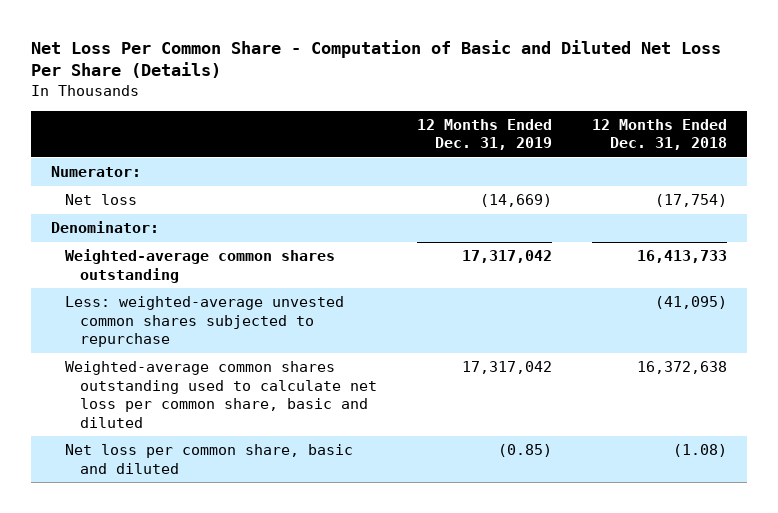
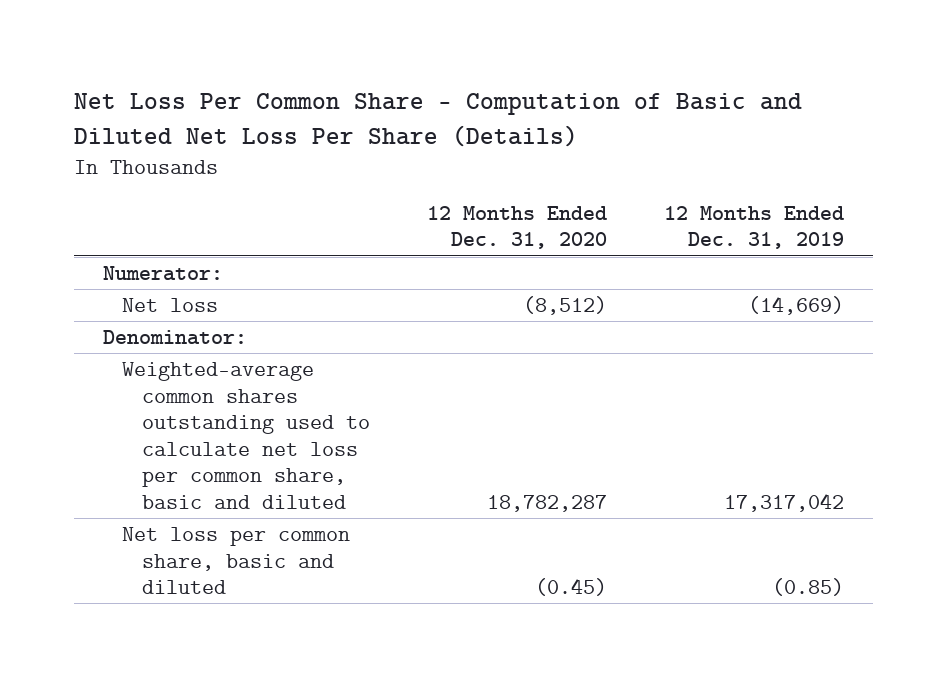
[592,119,728,151] 12 Months Ended Dec. 31, 2018 -> none
none -> [426,205,607,250] 12 Months Ended Dec. 31, 2020
[65,249,336,283] Weighted-average common shares outstanding -> none
[65,296,345,348] Less: weighted-average unvested common shares subjected to repurchase -> none

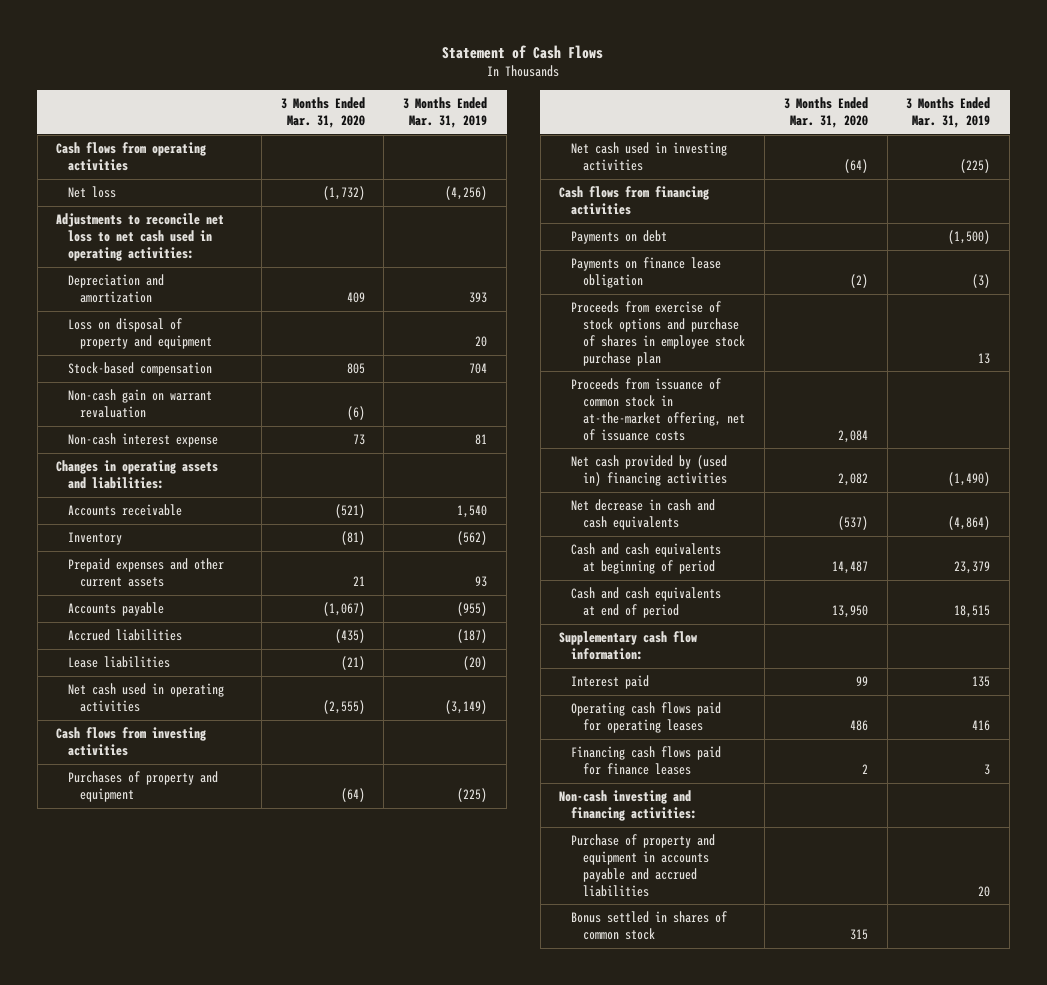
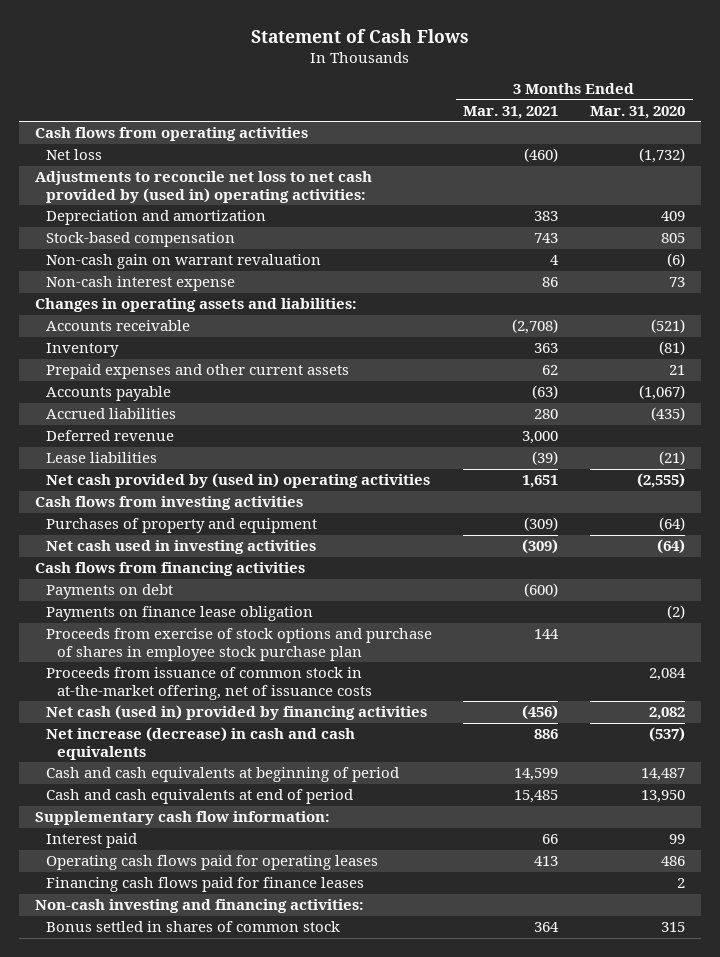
[403,96,488,128] 3 Months Ended Mar. 31, 2019 -> none
none -> [463,105,559,119] Mar. 31, 2021
[56,213,225,261] Adjustments to reconcile net loss to net cash used in operating activities: -> [34,171,372,203] Adjustments to reconcile net loss to net cash provided by (used in) operating activities:
[68,318,213,349] Loss on disposal of property and equipment -> none
none -> [45,430,174,442] Deferred revenue
[68,683,225,712] Net cash used in operating activities -> [45,473,430,489] Net cash provided by (used in) operating activities
[571,455,728,486] Net cash provided by (used in) financing activities -> [45,705,427,721] Net cash (used in) provided by financing activities
[571,499,716,530] Net decrease in cash and cash equivalents -> [45,727,355,760] Net increase (decrease) in cash and cash equivalents
[571,834,716,897] Purchase of property and equipment in accounts payable and accrued liabilities -> none

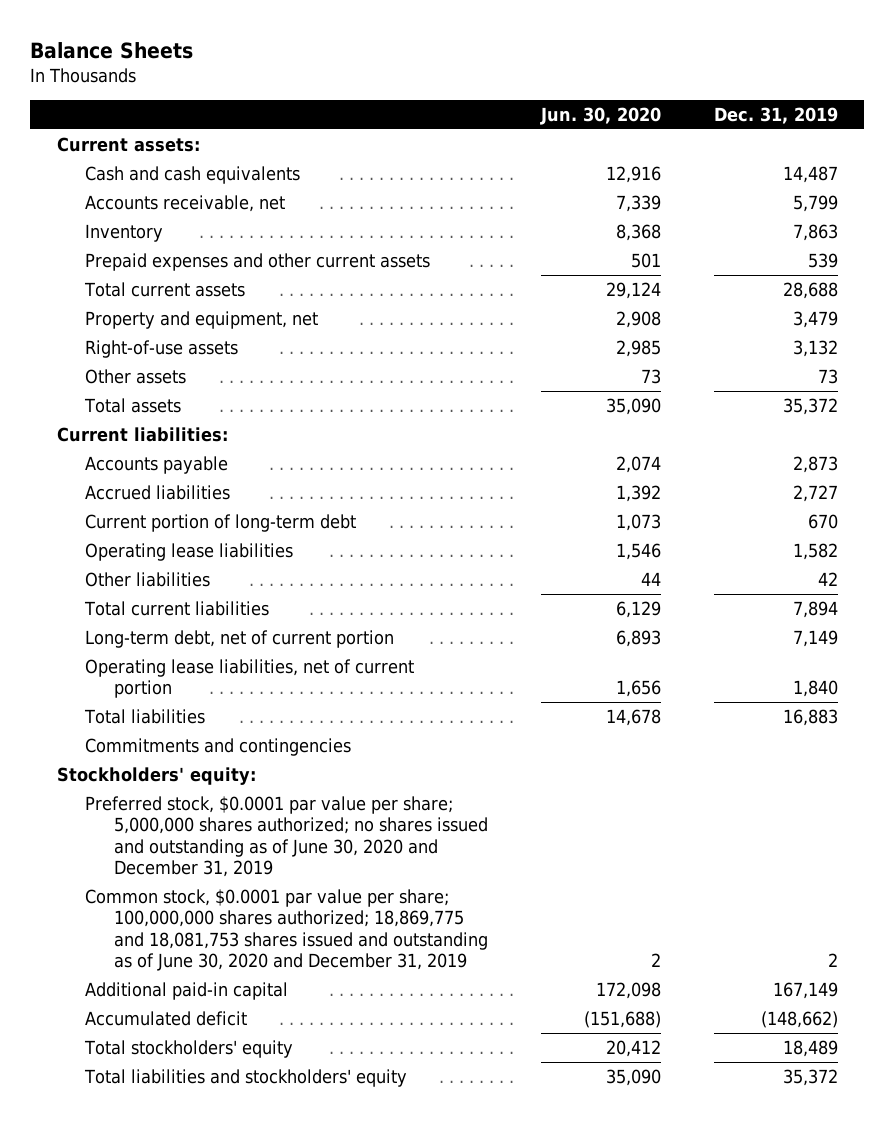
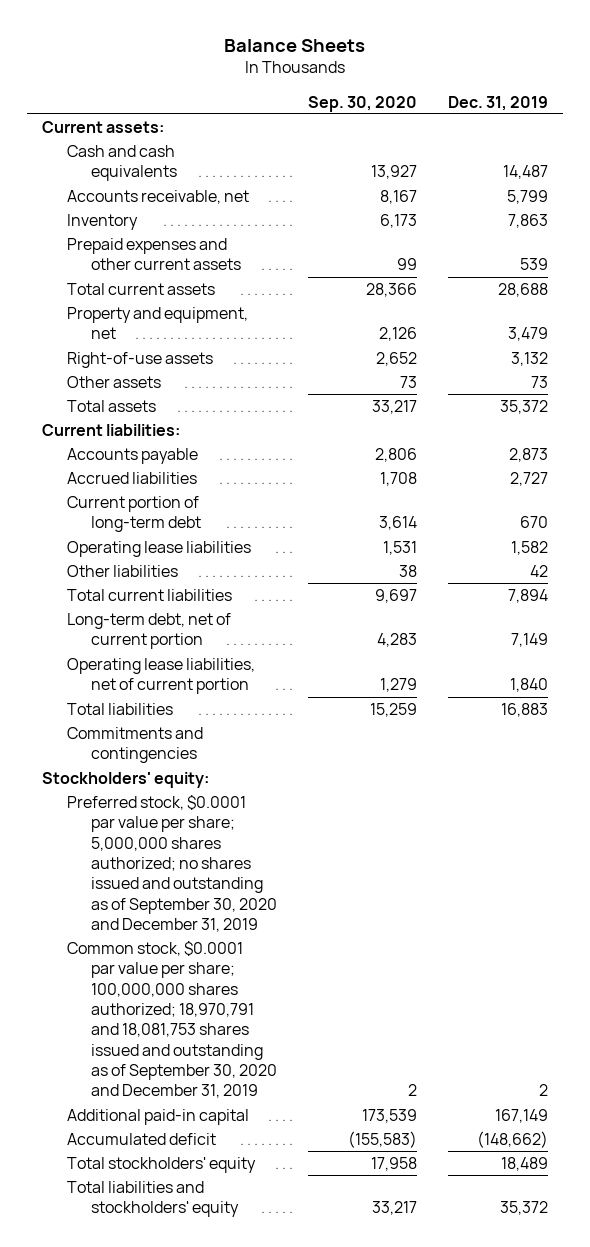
[539,106,661,125] Jun. 30, 2020 -> none
none -> [307,95,417,112] Sep. 30, 2020
[85,796,488,877] Preferred stock, $0.0001 par value per share; 5,000,000 shares authorized; no shares issued and outstanding as of June 30, 2020 and December 31, 2019 -> [66,795,278,933] Preferred stock, $0.0001 par value per share; 5,000,000 shares authorized; no shares issued and outstanding as of September 30, 2020 and December 31, 2019
[85,889,488,971] Common stock, $0.0001 par value per share; 100,000,000 shares authorized; 18,869,775 and 18,081,753 shares issued and outstanding as of June 30, 2020 and December 31, 2019 -> [66,941,278,1099] Common stock, $0.0001 par value per share; 100,000,000 shares authorized; 18,970,791 and 18,081,753 shares issued and outstanding as of September 30, 2020 and December 31, 2019

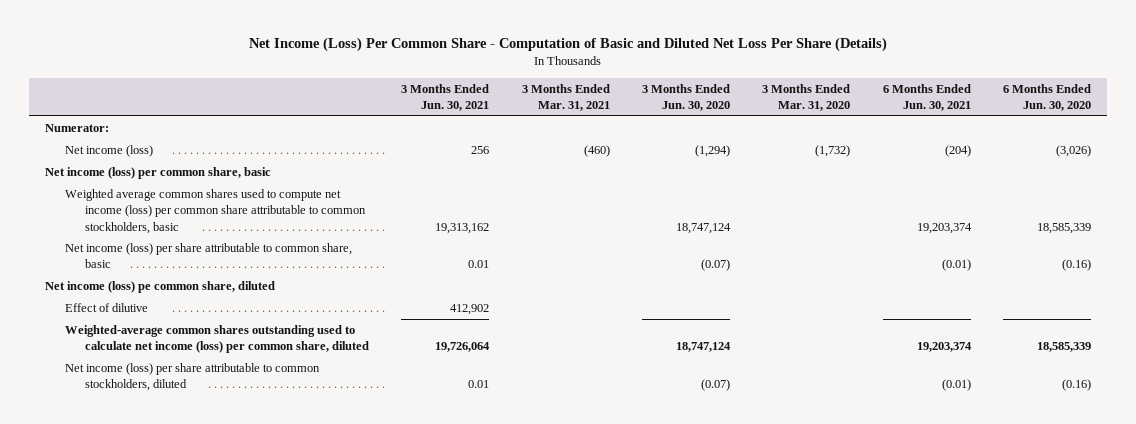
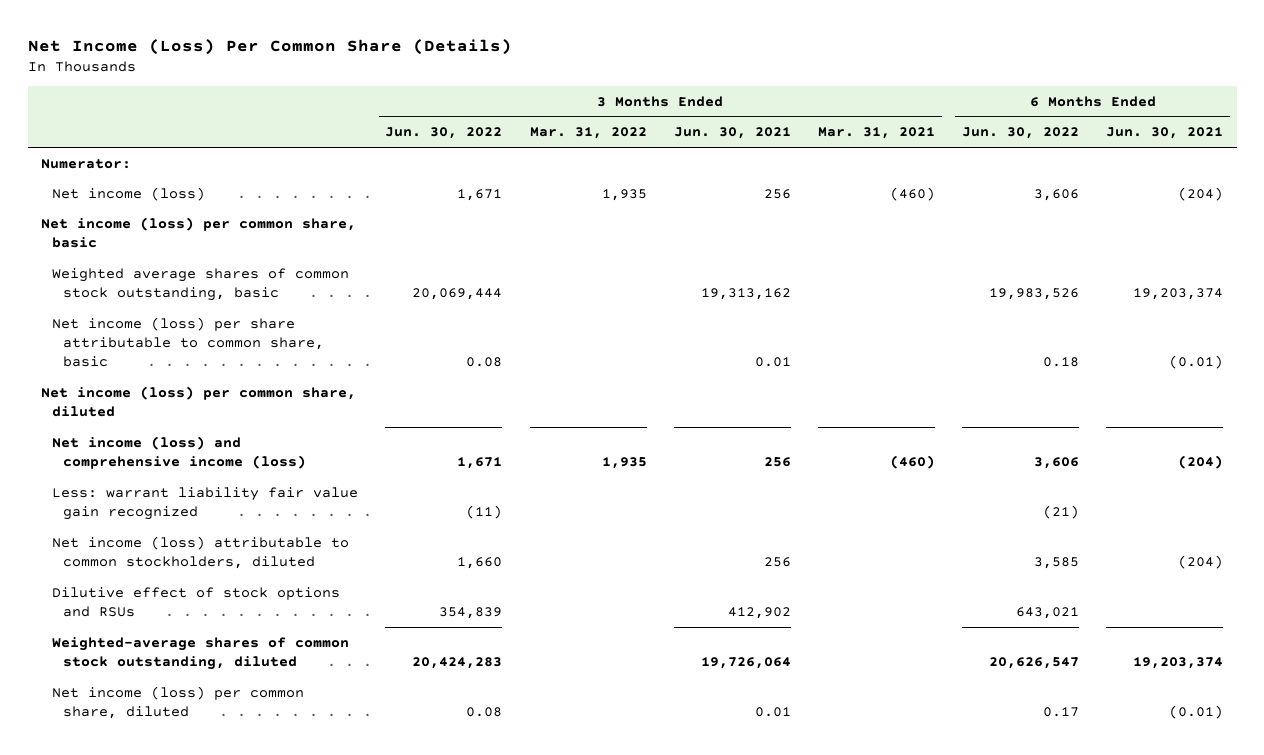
[248,37,887,53] Net Income (Loss) Per Common Share - Computation of Basic and Diluted Net Loss Per Share (Details) -> [27,39,512,56] Net Income (Loss) Per Common Share (Details)
[642,83,731,112] 3 Months Ended Jun. 30, 2020 -> none
[762,83,851,112] 3 Months Ended Mar. 31, 2020 -> none
[1003,83,1092,112] 6 Months Ended Jun. 30, 2020 -> none
none -> [385,127,503,140] Jun. 30, 2022
none -> [529,127,647,140] Mar. 31, 2022
none -> [961,127,1079,140] Jun. 30, 2022
[64,188,367,234] Weighted average common shares used to compute net income (loss) per common share attributable to common stockholders, basic -> [52,267,350,301] Weighted average shares of common stock outstanding, basic
[44,280,275,293] Net income (loss) pe common share, diluted -> [41,385,357,417] Net income (loss) per common share, diluted
none -> [52,435,307,469] Net income (loss) and comprehensive income (loss)
none -> [52,486,359,520] Less: warrant liability fair value gain recognized
none -> [52,535,350,569] Net income (loss) attributable to common stockholders, diluted
[64,302,148,312] Effect of dilutive -> [52,586,341,617] Dilutive effect of stock options and RSUs
[64,324,370,354] Weighted-average common shares outstanding used to calculate net income (loss) per common share, diluted -> [52,636,350,670] Weighted-average shares of common stock outstanding, diluted
[64,362,320,392] Net income (loss) per share attributable to common stockholders, diluted -> [52,685,305,719] Net income (loss) per common share, diluted

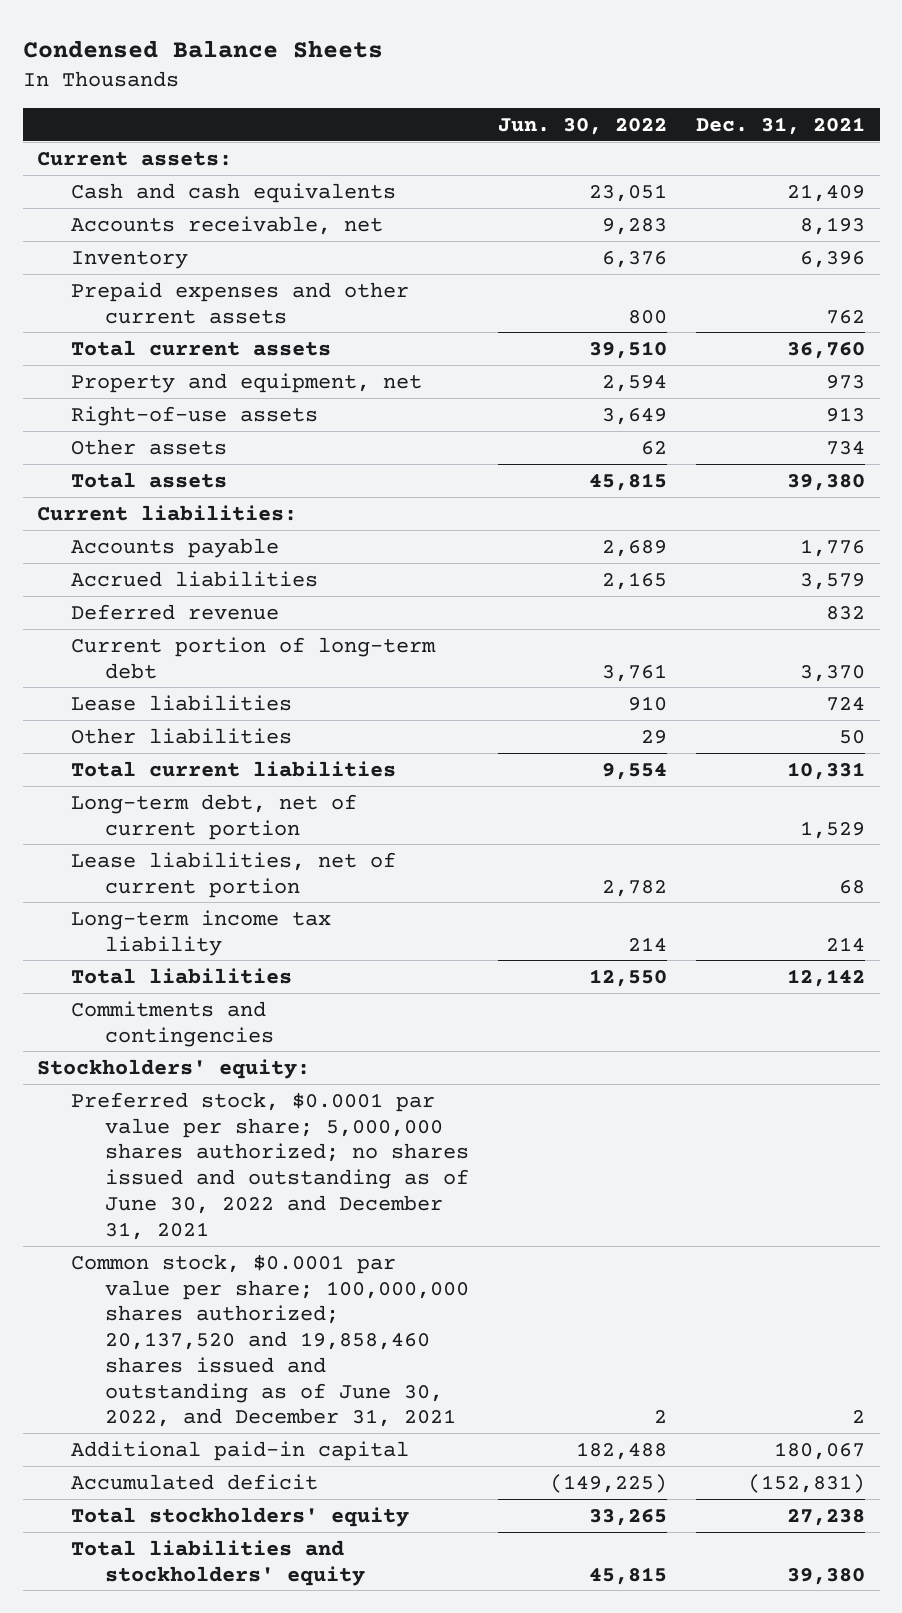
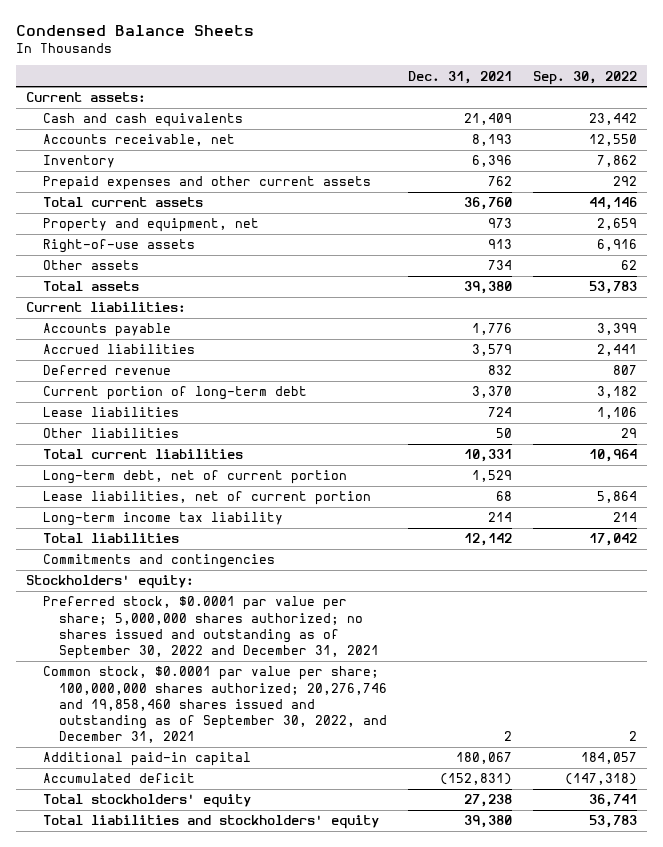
[498,118,668,136] Jun. 30, 2022 -> none
none -> [532,70,637,85] Sep. 30, 2022
[71,1091,470,1240] Preferred stock, $0.0001 par value per share; 5,000,000 shares authorized; no shares issued and outstanding as of June 30, 2022 and December 31, 2021 -> [42,596,380,660] Preferred stock, $0.0001 par value per share; 5,000,000 shares authorized; no shares issued and outstanding as of September 30, 2022 and December 31, 2021
[71,1253,470,1428] Common stock, $0.0001 par value per share; 100,000,000 shares authorized; 20,137,520 and 19,858,460 shares issued and outstanding as of June 30, 2022, and December 31, 2021 -> [42,666,388,744] Common stock, $0.0001 par value per share; 100,000,000 shares authorized; 20,276,746 and 19,858,460 shares issued and outstanding as of September 30, 2022, and December 31, 2021

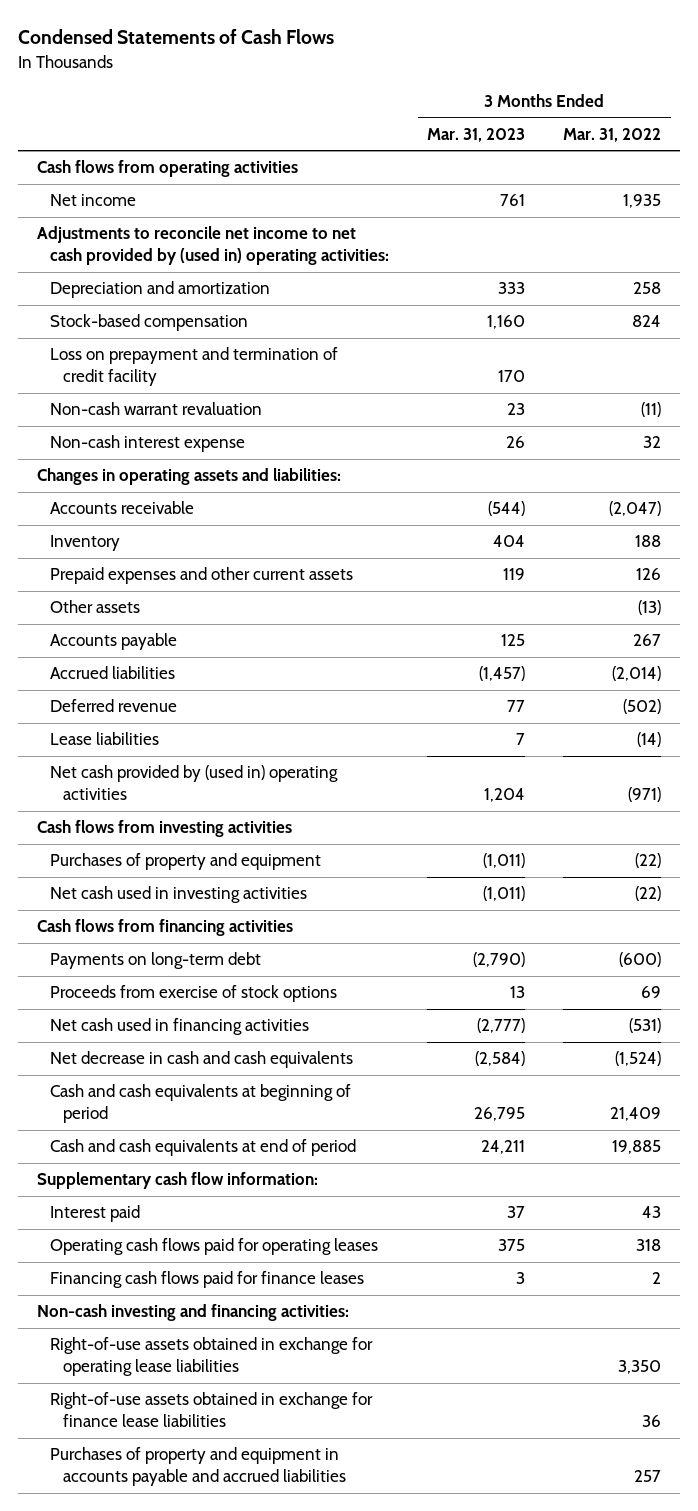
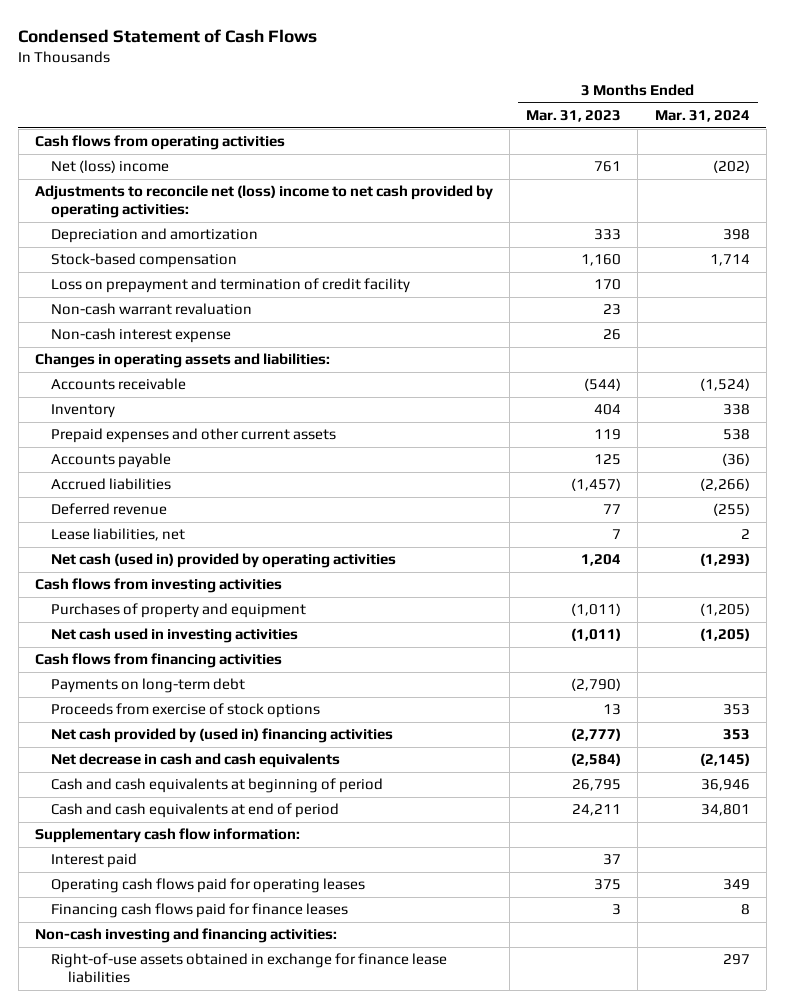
[17,29,334,45] Condensed Statements of Cash Flows -> [18,28,318,43] Condensed Statement of Cash Flows
[563,128,662,143] Mar. 31, 2022 -> none
none -> [654,110,750,123] Mar. 31, 2024
[49,194,136,207] Net income -> [51,160,170,174] Net (loss) income
[36,226,389,266] Adjustments to reconcile net income to net cash provided by (used in) operating activities: -> [35,185,494,219] Adjustments to reconcile net (loss) income to net cash provided by operating activities:
[49,600,140,614] Other assets -> none
[49,732,159,746] Lease liabilities -> [51,528,186,542] Lease liabilities, net
[49,765,338,801] Net cash provided by (used in) operating activities -> [51,553,397,569] Net cash (used in) provided by operating activities
[49,1018,309,1036] Net cash used in financing activities -> [51,728,394,744] Net cash provided by (used in) financing activities
[49,1337,373,1377] Right-of-use assets obtained in exchange for operating lease liabilities -> none
[49,1447,347,1487] Purchases of property and equipment in accounts payable and accrued liabilities -> none

